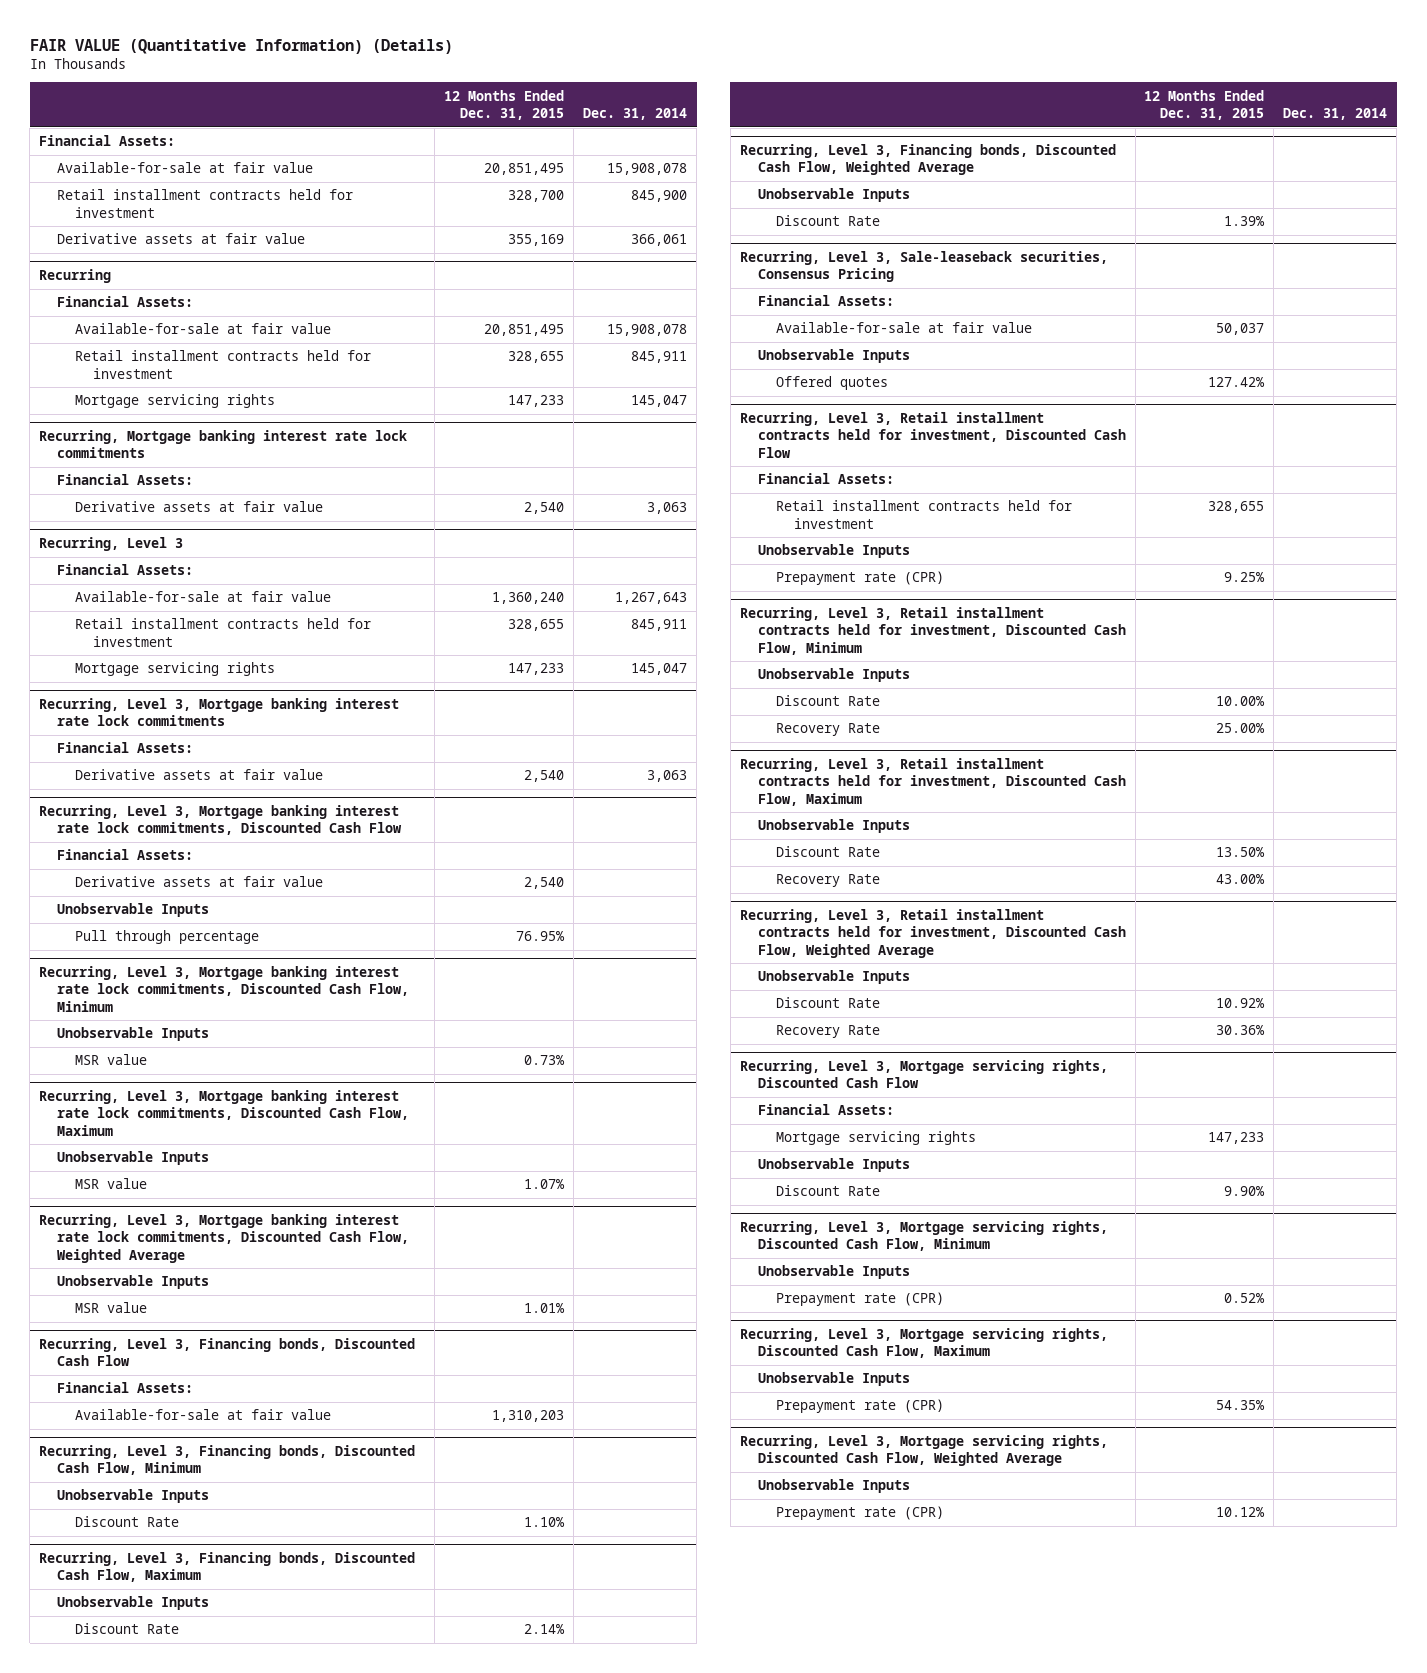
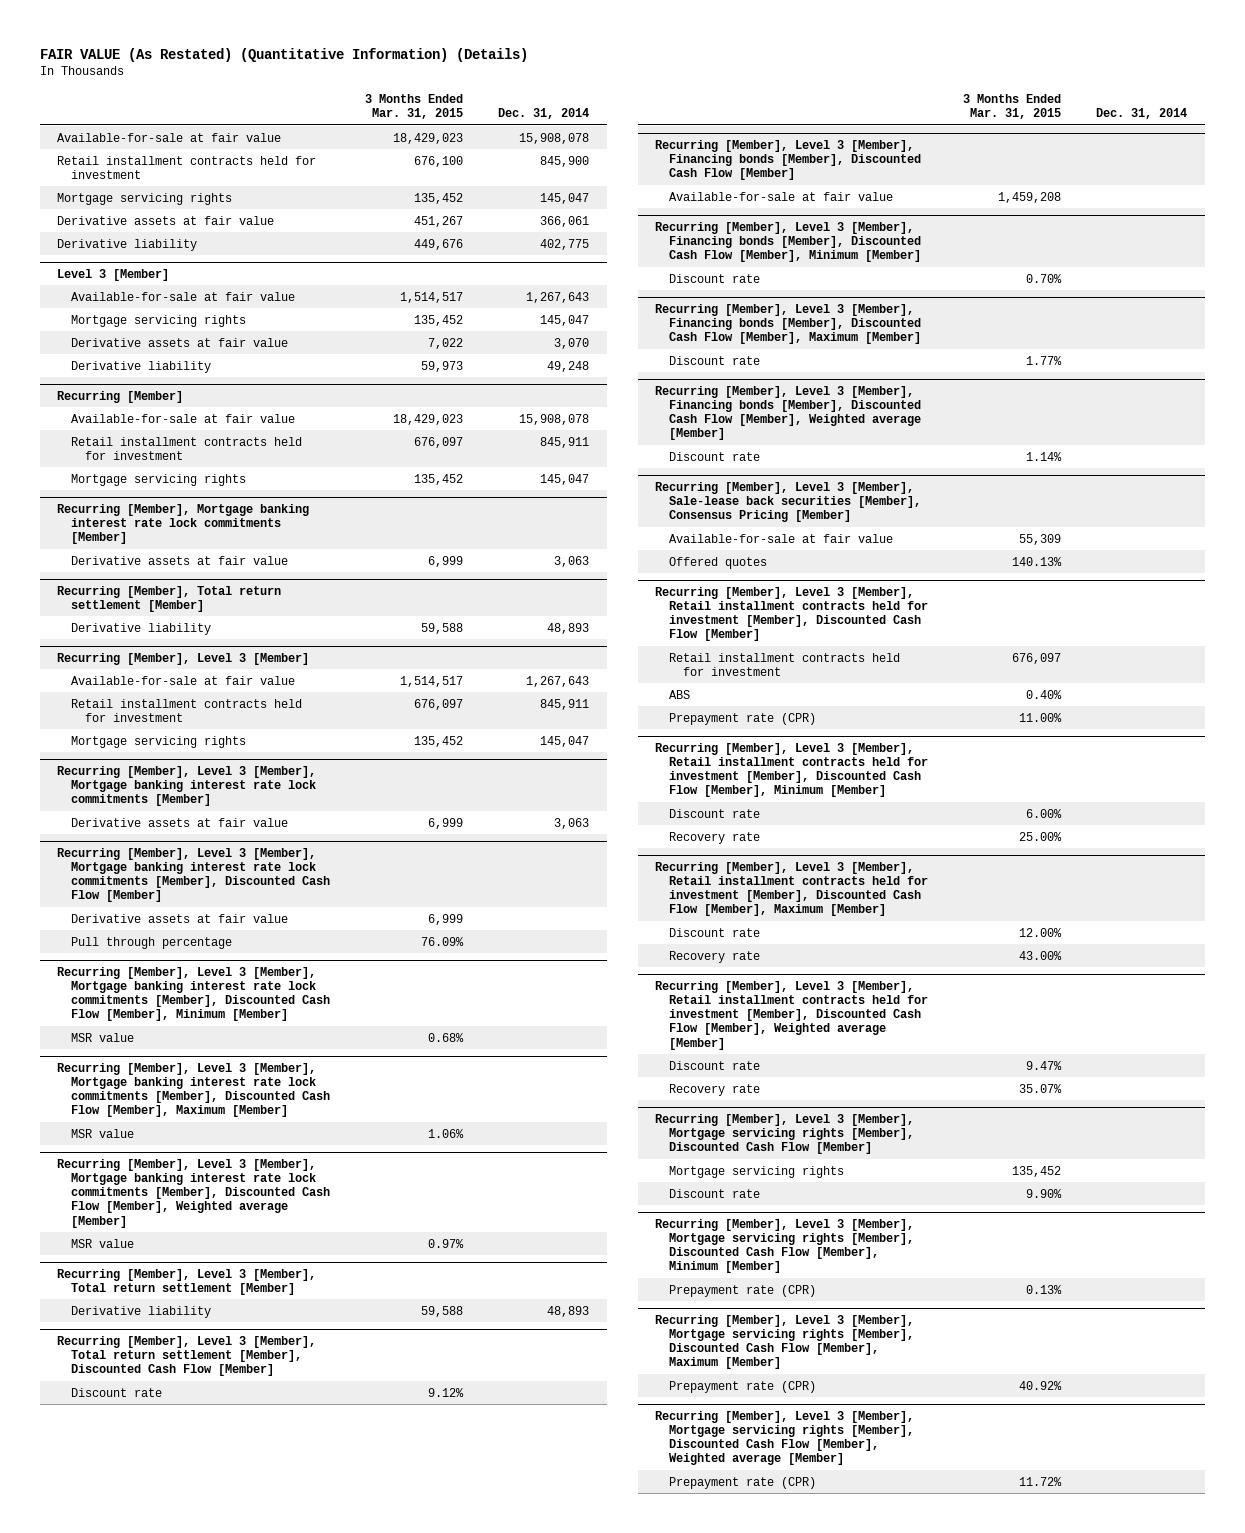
[29,38,453,54] FAIR VALUE (Quantitative Information) (Details) -> [39,47,528,62] FAIR VALUE (As Restated) (Quantitative Information) (Details)
[444,89,565,121] 12 Months Ended Dec. 31, 2015 -> none
none -> [365,94,464,120] 3 Months Ended Mar. 31, 2015
[39,135,176,147] Financial Assets: -> none
none -> [57,192,233,205] Mortgage servicing rights
[57,296,194,308] Financial Assets: -> none
none -> [57,238,198,251] Derivative liability
none -> [57,268,170,281] Level 3 [Member]
none -> [71,291,296,301] Available-for-sale at fair value
none -> [71,314,247,327] Mortgage servicing rights
none -> [71,337,289,347] Derivative assets at fair value
none -> [71,360,212,373] Derivative liability
[39,269,112,284] Recurring -> [57,390,184,403] Recurring [Member]
[57,474,194,486] Financial Assets: -> none
[39,430,408,459] Recurring, Mortgage banking interest rate lock commitments -> [57,503,310,545] Recurring [Member], Mortgage banking interest rate lock commitments [Member]
[57,564,194,576] Financial Assets: -> none
none -> [57,585,282,612] Recurring [Member], Total return settlement [Member]
none -> [71,622,212,635] Derivative liability
[39,537,184,552] Recurring, Level 3 -> [57,652,310,665] Recurring [Member], Level 3 [Member]
[57,742,194,754] Financial Assets: -> none
[39,698,400,727] Recurring, Level 3, Mortgage banking interest rate lock commitments -> [57,765,317,807] Recurring [Member], Level 3 [Member], Mortgage banking interest rate lock commitments [Member]
[57,849,194,861] Financial Assets: -> none
[39,805,403,836] Recurring, Level 3, Mortgage banking interest rate lock commitments, Discounted Cash Flow -> [57,847,331,903] Recurring [Member], Level 3 [Member], Mortgage banking interest rate lock commitments [Member], Discounted Cash Flow [Member]
[57,903,210,918] Unobservable Inputs -> none
[57,1027,210,1042] Unobservable Inputs -> none
[39,966,410,1012] Recurring, Level 3, Mortgage banking interest rate lock commitments, Discounted Cash Flow, Minimum -> [57,966,331,1022] Recurring [Member], Level 3 [Member], Mortgage banking interest rate lock commitments [Member], Discounted Cash Flow [Member], Minimum [Member]
[57,1151,210,1166] Unobservable Inputs -> none
[39,1090,410,1136] Recurring, Level 3, Mortgage banking interest rate lock commitments, Discounted Cash Flow, Maximum -> [57,1062,331,1118] Recurring [Member], Level 3 [Member], Mortgage banking interest rate lock commitments [Member], Discounted Cash Flow [Member], Maximum [Member]
[57,1275,210,1290] Unobservable Inputs -> none
[39,1214,410,1263] Recurring, Level 3, Mortgage banking interest rate lock commitments, Discounted Cash Flow, Weighted Average -> [57,1158,331,1228] Recurring [Member], Level 3 [Member], Mortgage banking interest rate lock commitments [Member], Discounted Cash Flow [Member], Weighted average [Member]
[57,1382,194,1394] Financial Assets: -> none
none -> [57,1268,317,1295] Recurring [Member], Level 3 [Member], Total return settlement [Member]
none -> [71,1305,212,1318] Derivative liability
none -> [57,1335,317,1377] Recurring [Member], Level 3 [Member], Total return settlement [Member], Discounted Cash Flow [Member]
none -> [71,1387,163,1397] Discount rate
[39,1338,416,1367] Recurring, Level 3, Financing bonds, Discounted Cash Flow -> [655,139,922,181] Recurring [Member], Level 3 [Member], Financing bonds [Member], Discounted Cash Flow [Member]
[57,1489,210,1504] Unobservable Inputs -> none
[57,1596,210,1611] Unobservable Inputs -> none
[757,188,910,203] Unobservable Inputs -> none
[757,295,894,307] Financial Assets: -> none
[39,1445,416,1476] Recurring, Level 3, Financing bonds, Discounted Cash Flow, Minimum -> [655,221,922,263] Recurring [Member], Level 3 [Member], Financing bonds [Member], Discounted Cash Flow [Member], Minimum [Member]
[75,1516,180,1528] Discount Rate -> [669,273,761,283] Discount rate
[39,1552,416,1583] Recurring, Level 3, Financing bonds, Discounted Cash Flow, Maximum -> [655,303,922,345] Recurring [Member], Level 3 [Member], Financing bonds [Member], Discounted Cash Flow [Member], Maximum [Member]
[75,1623,180,1635] Discount Rate -> [669,355,761,365] Discount rate
[739,144,1116,176] Recurring, Level 3, Financing bonds, Discounted Cash Flow, Weighted Average -> [655,385,922,441] Recurring [Member], Level 3 [Member], Financing bonds [Member], Discounted Cash Flow [Member], Weighted average [Member]
[775,215,880,227] Discount Rate -> [669,451,761,461] Discount rate
[739,251,1108,283] Recurring, Level 3, Sale-leaseback securities, Consensus Pricing -> [655,481,922,523] Recurring [Member], Level 3 [Member], Sale-lease back securities [Member], Consensus Pricing [Member]
[757,349,910,364] Unobservable Inputs -> none
[757,473,894,485] Financial Assets: -> none
[739,412,1126,458] Recurring, Level 3, Retail installment contracts held for investment, Discounted Cash Flow -> [655,586,929,642] Recurring [Member], Level 3 [Member], Retail installment contracts held for investment [Member], Discounted Cash Flow [Member]
[757,544,910,559] Unobservable Inputs -> none
none -> [669,689,691,699] ABS
[757,668,910,683] Unobservable Inputs -> none
[757,819,910,834] Unobservable Inputs -> none
[757,970,910,985] Unobservable Inputs -> none
[757,1104,894,1116] Financial Assets: -> none
[739,607,1126,655] Recurring, Level 3, Retail installment contracts held for investment, Discounted Cash Flow, Minimum -> [655,742,929,798] Recurring [Member], Level 3 [Member], Retail installment contracts held for investment [Member], Discounted Cash Flow [Member], Minimum [Member]
[775,695,880,707] Discount Rate -> [669,808,761,818] Discount rate
[775,723,880,737] Recovery Rate -> [669,831,761,844] Recovery rate
[739,758,1126,806] Recurring, Level 3, Retail installment contracts held for investment, Discounted Cash Flow, Maximum -> [655,861,929,917] Recurring [Member], Level 3 [Member], Retail installment contracts held for investment [Member], Discounted Cash Flow [Member], Maximum [Member]
[775,846,880,858] Discount Rate -> [669,927,761,937] Discount rate
[775,874,880,888] Recovery Rate -> [669,950,761,963] Recovery rate
[739,909,1126,958] Recurring, Level 3, Retail installment contracts held for investment, Discounted Cash Flow, Weighted Average -> [655,980,929,1050] Recurring [Member], Level 3 [Member], Retail installment contracts held for investment [Member], Discounted Cash Flow [Member], Weighted average [Member]
[775,997,880,1009] Discount Rate -> [669,1060,761,1070] Discount rate
[775,1025,880,1039] Recovery Rate -> [669,1083,761,1096] Recovery rate
[739,1060,1108,1089] Recurring, Level 3, Mortgage servicing rights, Discounted Cash Flow -> [655,1113,915,1155] Recurring [Member], Level 3 [Member], Mortgage servicing rights [Member], Discounted Cash Flow [Member]
[757,1158,910,1173] Unobservable Inputs -> none
[757,1265,910,1280] Unobservable Inputs -> none
[775,1185,880,1197] Discount Rate -> [669,1188,761,1198] Discount rate
[739,1221,1108,1252] Recurring, Level 3, Mortgage servicing rights, Discounted Cash Flow, Minimum -> [655,1218,915,1274] Recurring [Member], Level 3 [Member], Mortgage servicing rights [Member], Discounted Cash Flow [Member], Minimum [Member]
[757,1372,910,1387] Unobservable Inputs -> none
[739,1328,1108,1359] Recurring, Level 3, Mortgage servicing rights, Discounted Cash Flow, Maximum -> [655,1314,915,1370] Recurring [Member], Level 3 [Member], Mortgage servicing rights [Member], Discounted Cash Flow [Member], Maximum [Member]
[757,1479,910,1494] Unobservable Inputs -> none
[739,1435,1108,1467] Recurring, Level 3, Mortgage servicing rights, Discounted Cash Flow, Weighted Average -> [655,1410,915,1466] Recurring [Member], Level 3 [Member], Mortgage servicing rights [Member], Discounted Cash Flow [Member], Weighted average [Member]

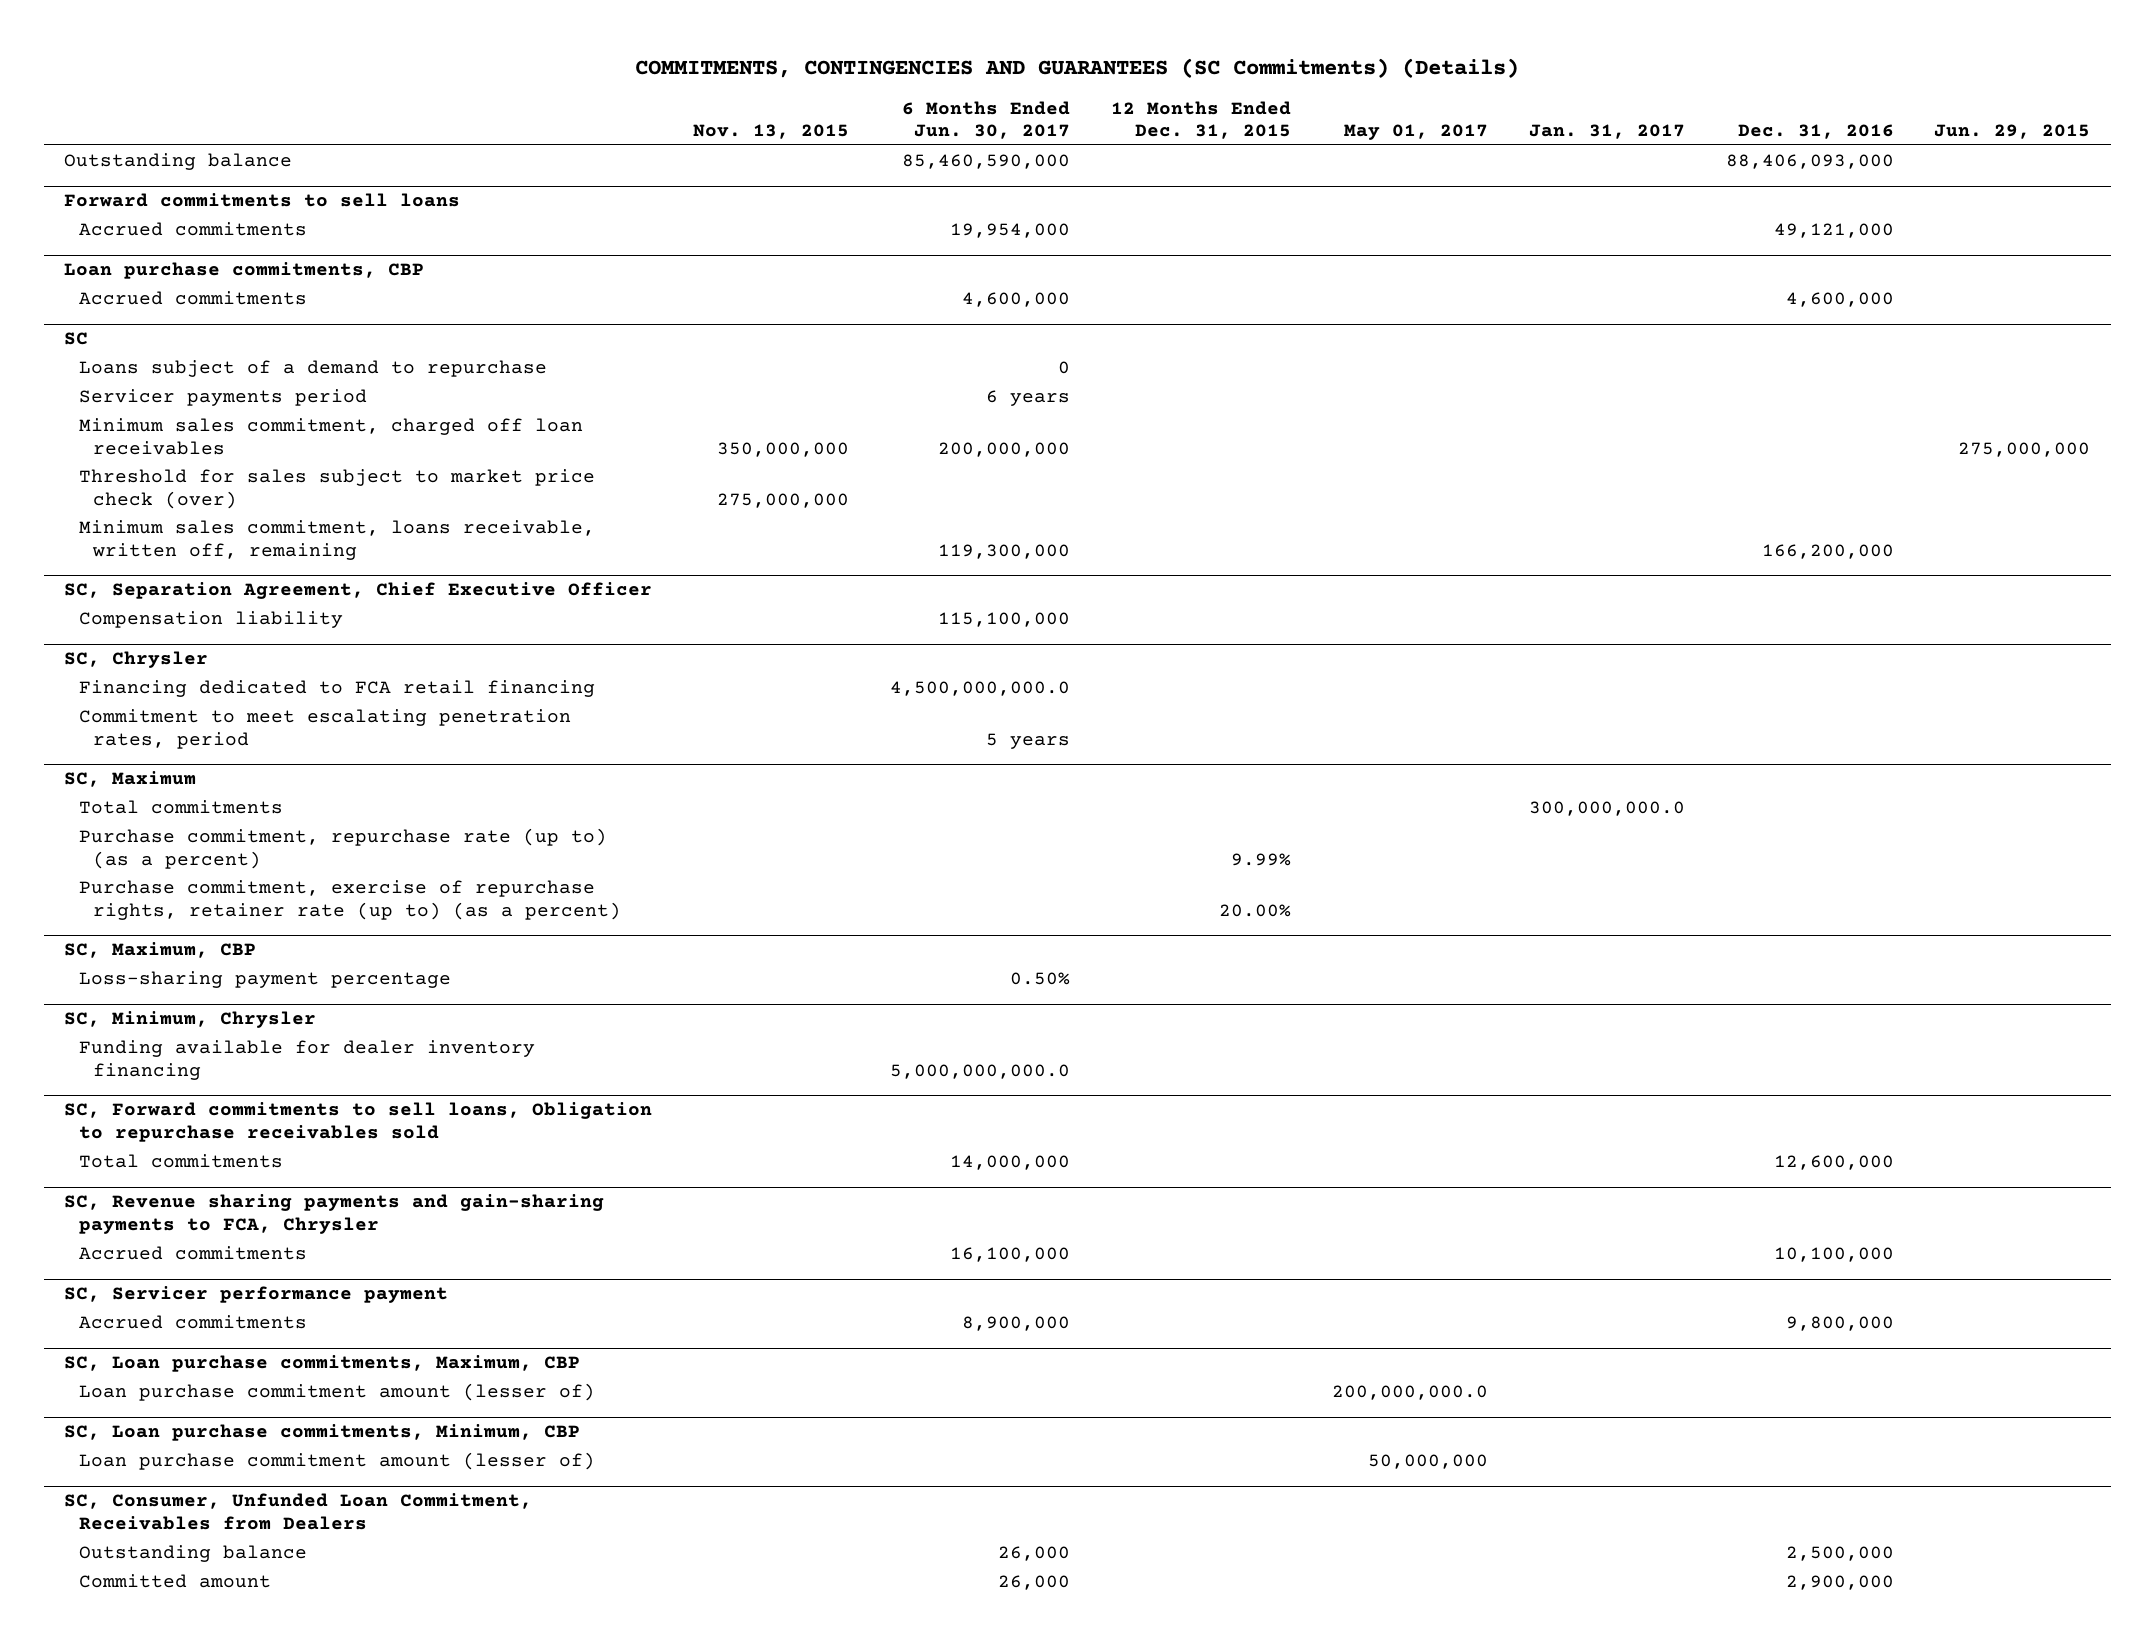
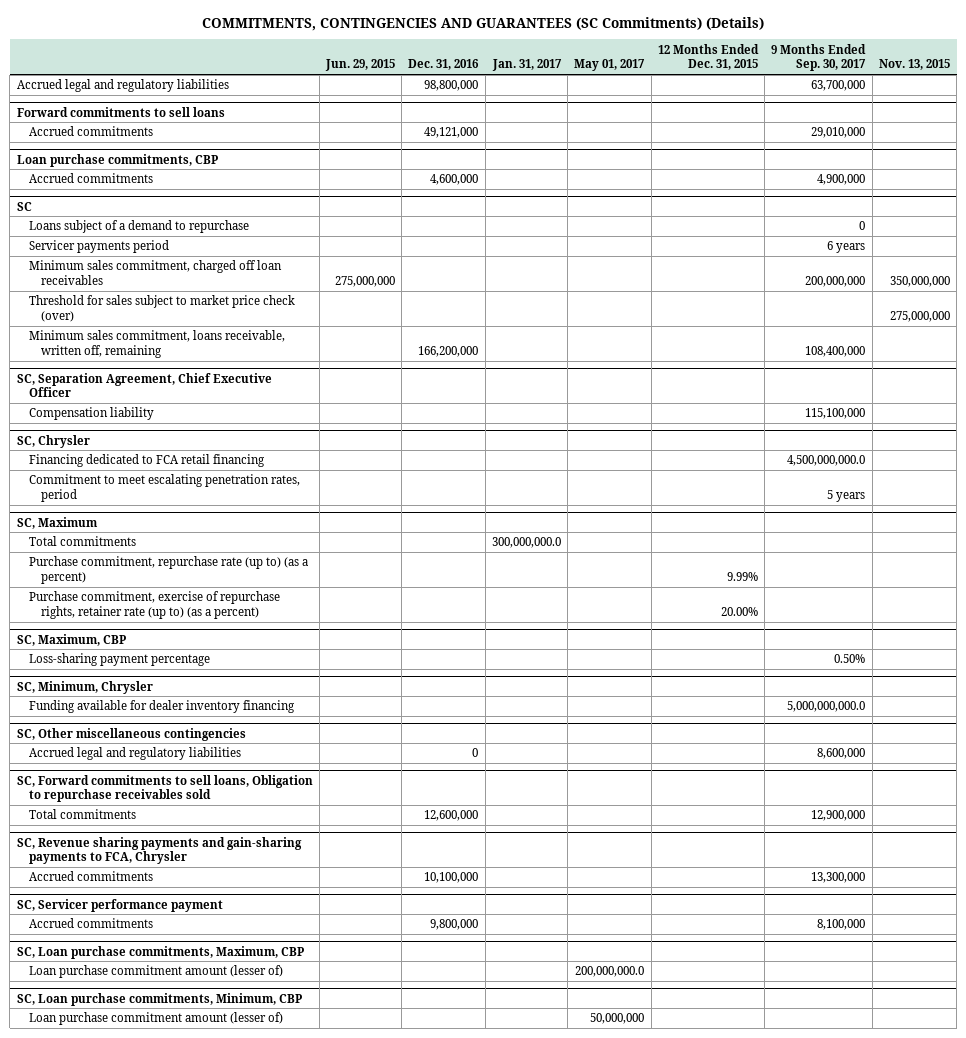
[901,100,1070,140] 6 Months Ended Jun. 30, 2017 -> none
none -> [771,43,867,72] 9 Months Ended Sep. 30, 2017
[64,152,293,170] Outstanding balance -> none
none -> [16,79,229,93] Accrued legal and regulatory liabilities
none -> [16,727,246,741] SC, Other miscellaneous contingencies
none -> [28,747,241,761] Accrued legal and regulatory liabilities
[64,1493,533,1530] SC, Consumer, Unfunded Loan Commitment, Receivables from Dealers -> none
[78,1544,307,1562] Outstanding balance -> none
[78,1573,271,1588] Committed amount -> none

